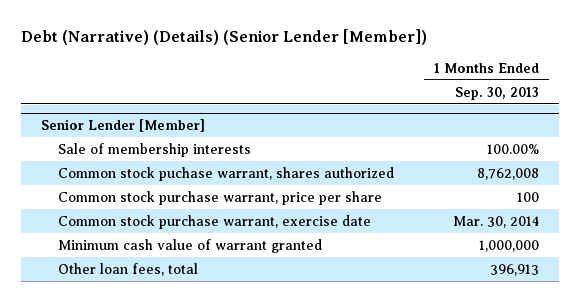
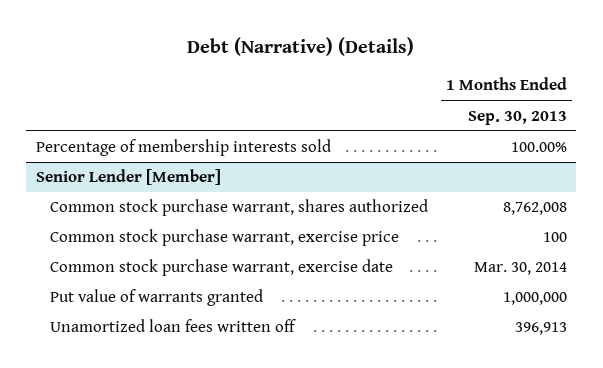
[20,29,427,46] Debt (Narrative) (Details) (Senior Lender [Member]) -> [187,36,415,56] Debt (Narrative) (Details)
none -> [35,139,331,157] Percentage of membership interests sold
[58,142,252,157] Sale of membership interests -> none
[58,166,395,181] Common stock puchase warrant, shares authorized -> [49,199,428,217] Common stock purchase warrant, shares authorized
[58,190,383,205] Common stock purchase warrant, price per share -> [49,229,399,247] Common stock purchase warrant, exercise price
[58,238,323,253] Minimum cash value of warrant granted -> [49,289,263,307] Put value of warrants granted
[58,262,199,276] Other loan fees, total -> [49,319,296,333] Unamortized loan fees written off

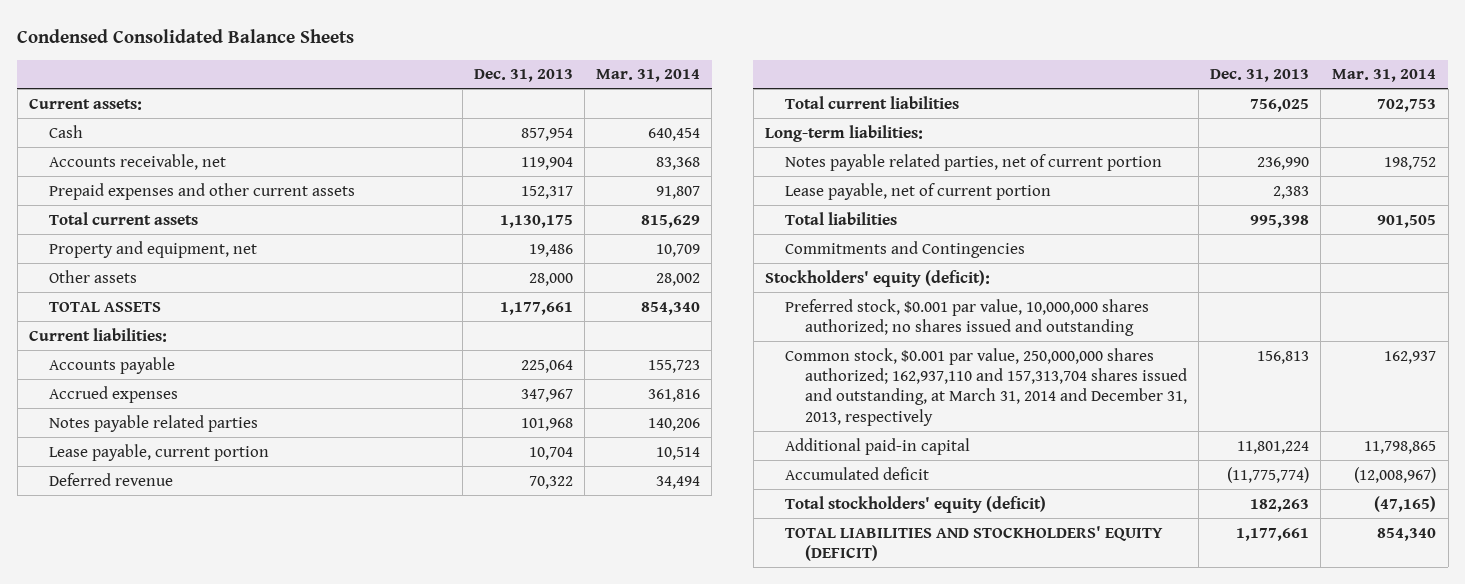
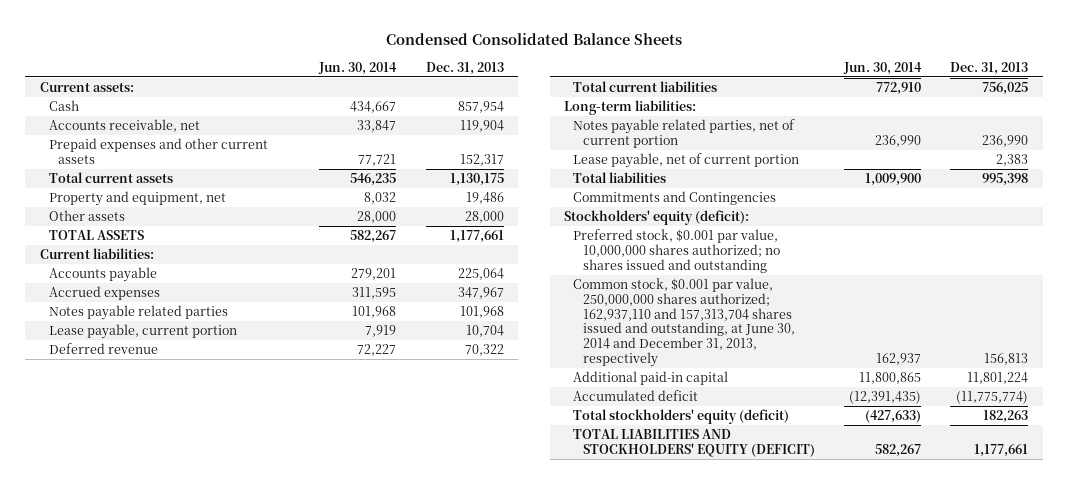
[596,69,701,83] Mar. 31, 2014 -> none
none -> [318,61,398,75] Jun. 30, 2014
[785,347,1188,426] Common stock, $0.001 par value, 250,000,000 shares authorized; 162,937,110 and 157,313,704 shares issued and outstanding, at March 31, 2014 and December 31, 2013, respectively -> [573,278,795,367] Common stock, $0.001 par value, 250,000,000 shares authorized; 162,937,110 and 157,313,704 shares issued and outstanding, at June 30, 2014 and December 31, 2013, respectively

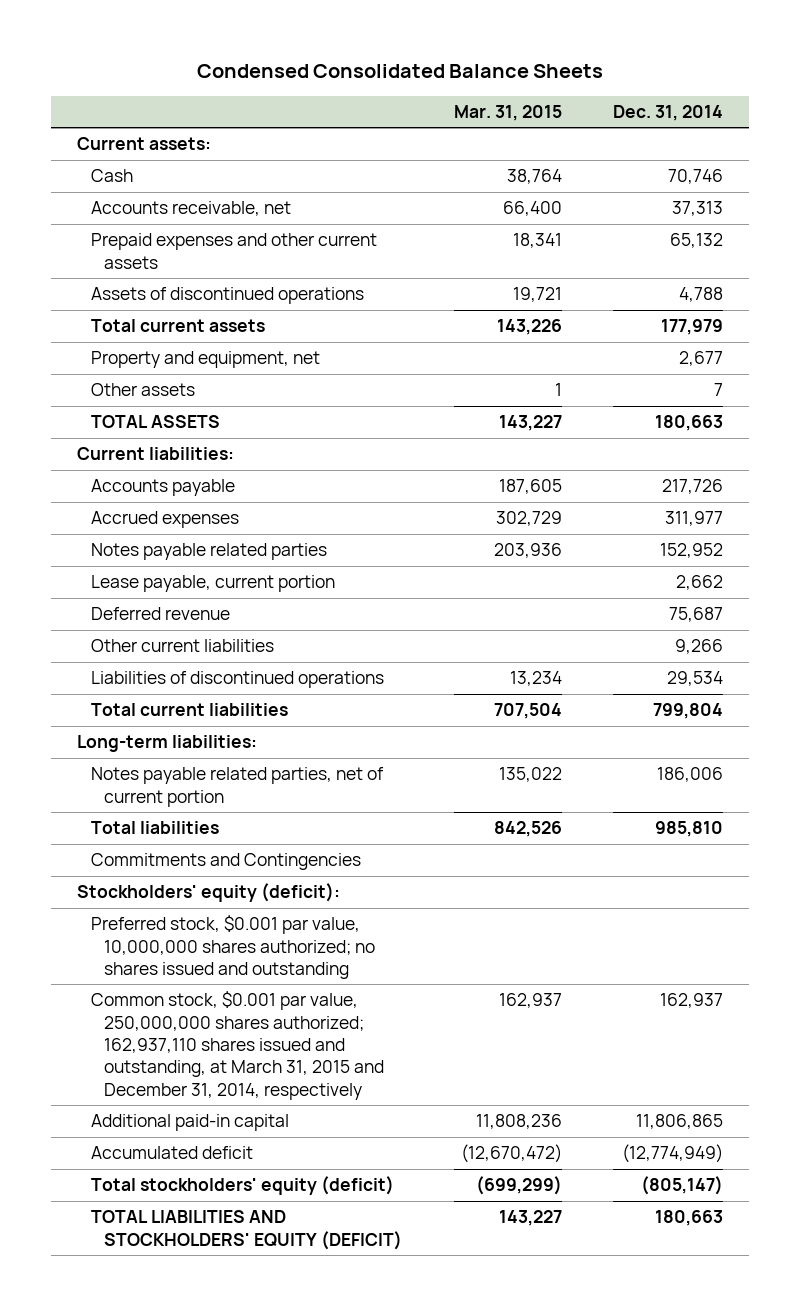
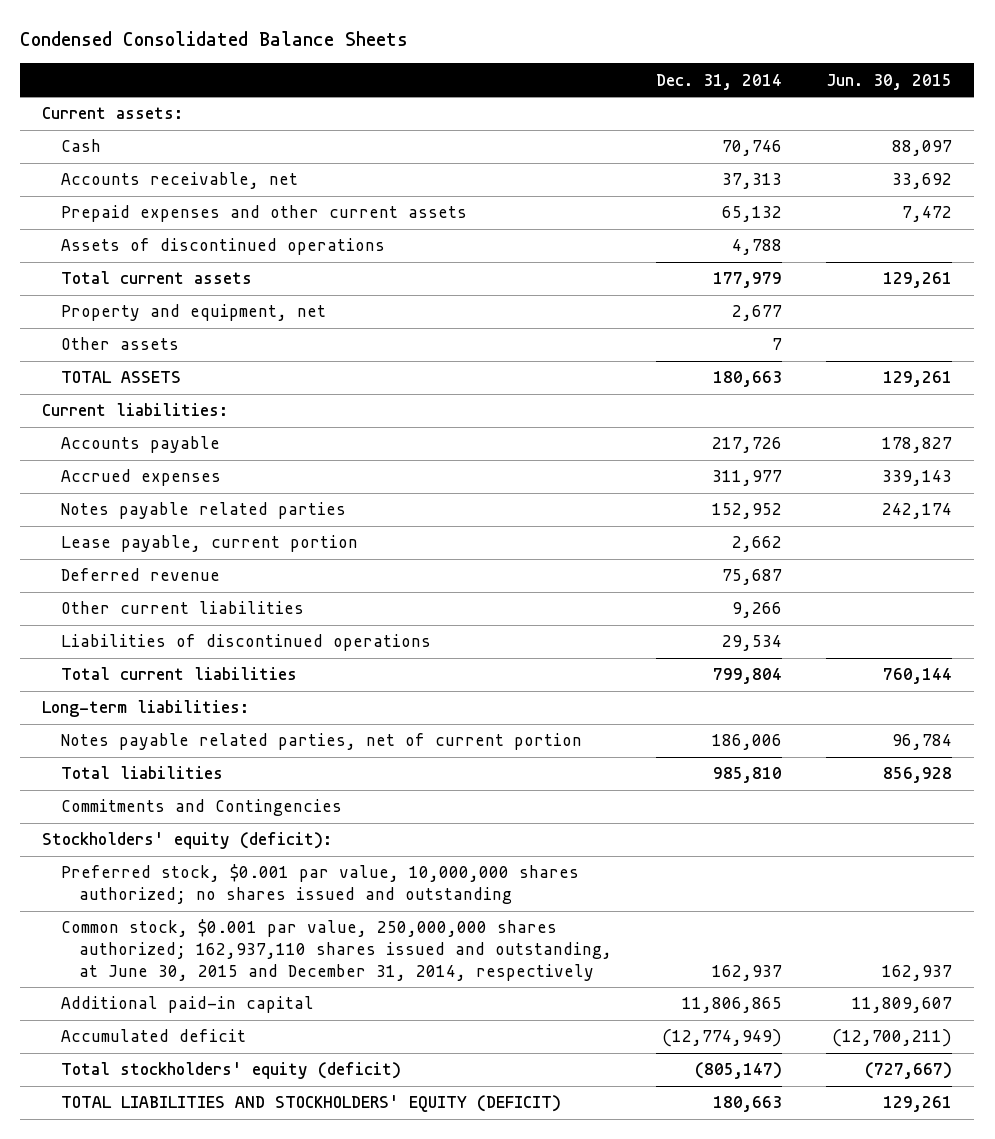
[453,104,562,121] Mar. 31, 2015 -> none
none -> [826,73,953,90] Jun. 30, 2015
[90,991,385,1100] Common stock, $0.001 par value, 250,000,000 shares authorized; 162,937,110 shares issued and outstanding, at March 31, 2015 and December 31, 2014, respectively -> [60,919,612,981] Common stock, $0.001 par value, 250,000,000 shares authorized; 162,937,110 shares issued and outstanding, at June 30, 2015 and December 31, 2014, respectively

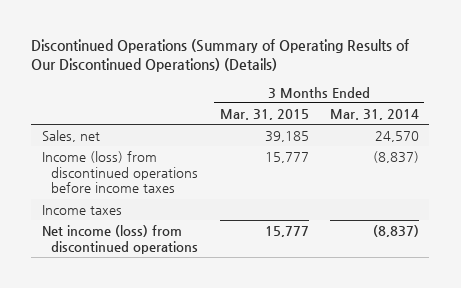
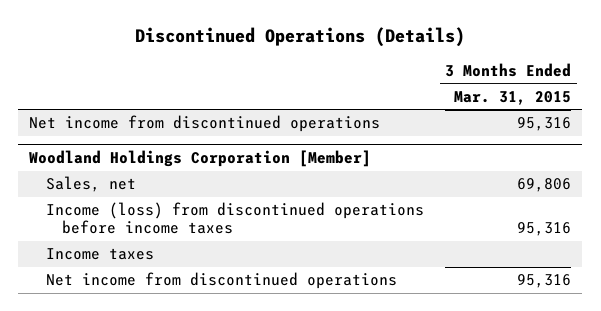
[31,39,410,73] Discontinued Operations (Summary of Operating Results of Our Discontinued Operations) (Details) -> [135,27,466,48] Discontinued Operations (Details)
[329,108,419,120] Mar. 31, 2014 -> none
none -> [29,115,381,133] Net income from discontinued operations
none -> [29,150,372,168] Woodland Holdings Corporation [Member]
[264,130,309,142] 39,185 -> [517,178,572,193] 69,806
[264,151,309,163] 15,777 -> [517,222,572,237] 95,316
[41,224,199,254] Net income (loss) from discontinued operations -> [45,272,397,290] Net income from discontinued operations
[264,225,309,237] 15,777 -> [517,274,572,289] 95,316

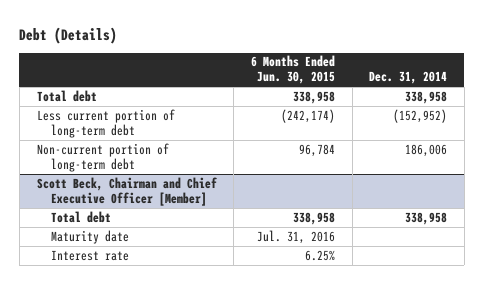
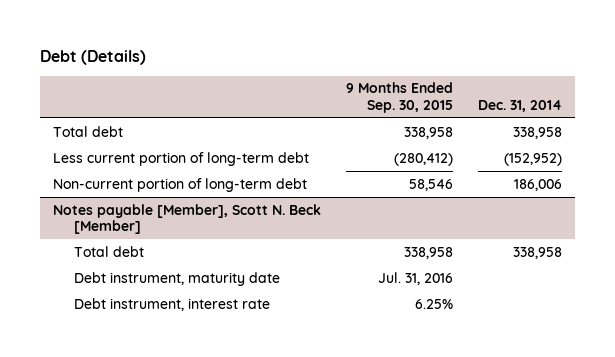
[250,55,335,85] 6 Months Ended Jun. 30, 2015 -> none
none -> [345,82,453,114] 9 Months Ended Sep. 30, 2015
[36,176,217,206] Scott Beck, Chairman and Chief Executive Officer [Member] -> none
none -> [52,203,321,235] Notes payable [Member], Scott N. Beck [Member]
[51,229,130,244] Maturity date -> [74,271,281,286] Debt instrument, maturity date
[51,249,130,261] Interest rate -> [74,297,271,311] Debt instrument, interest rate

